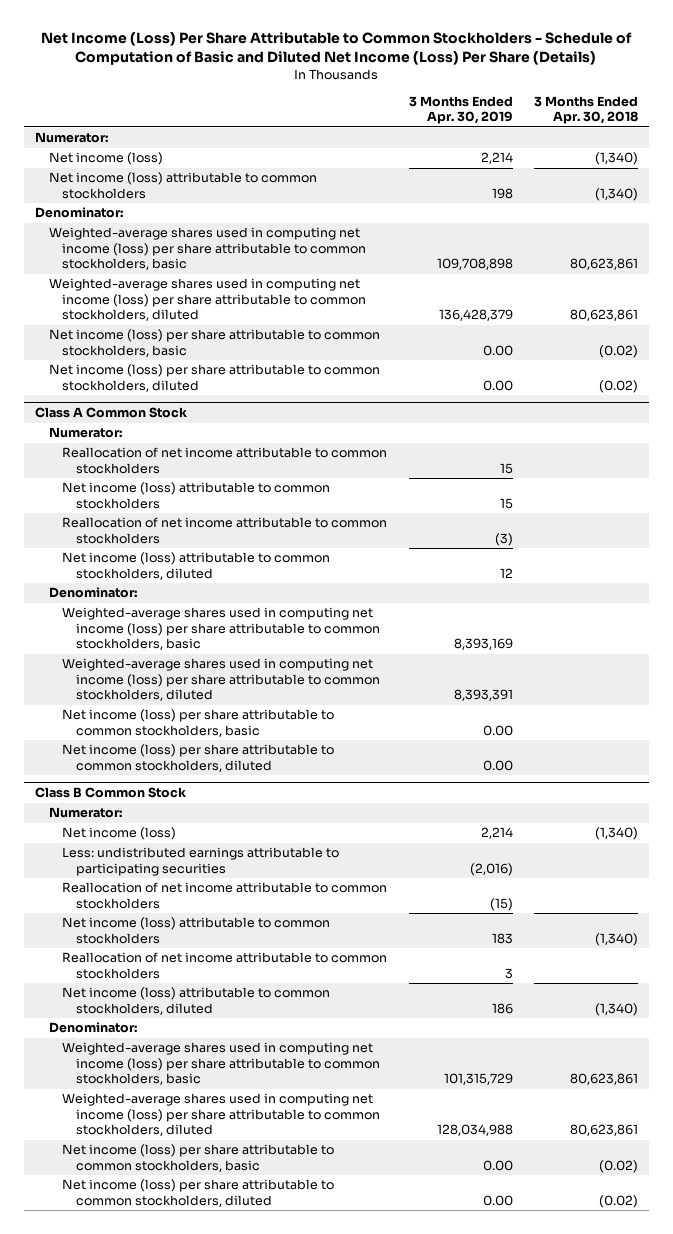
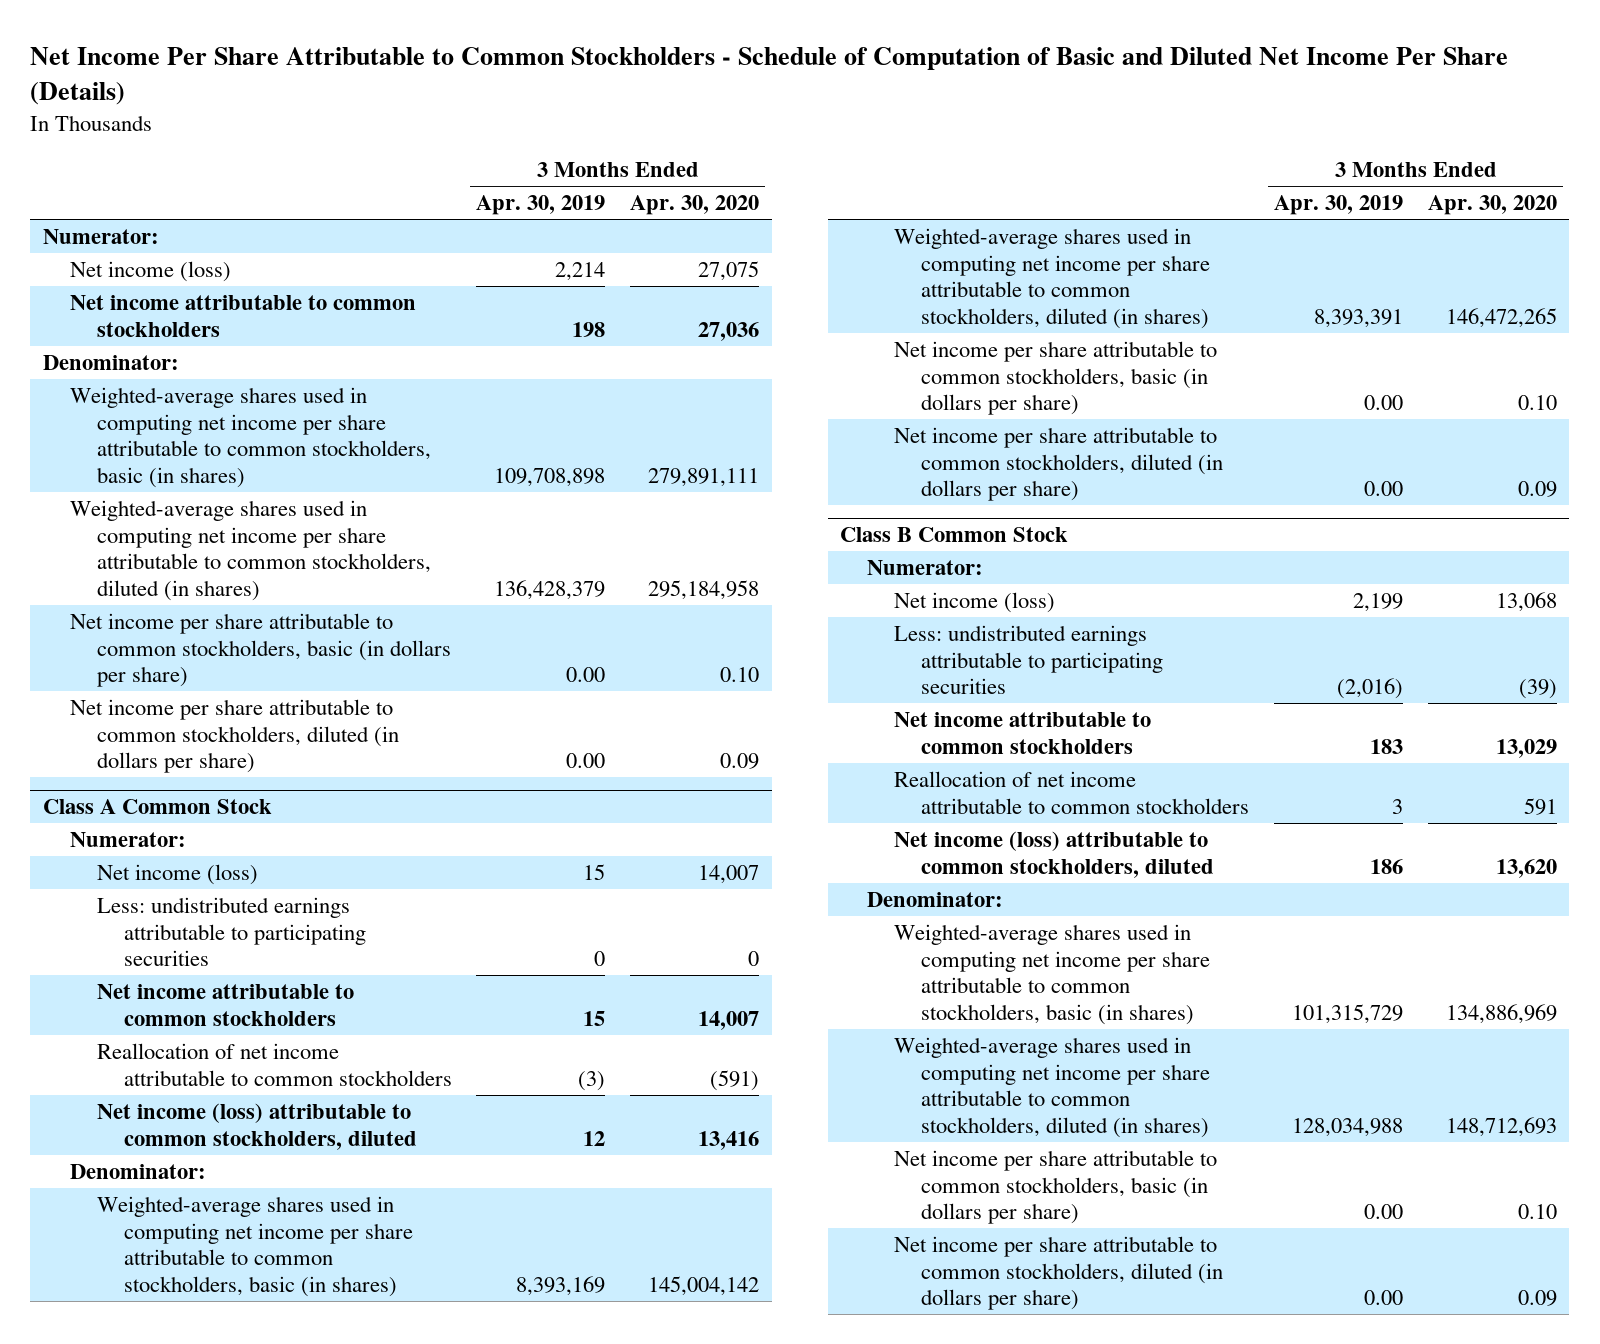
[41,32,633,66] Net Income (Loss) Per Share Attributable to Common Stockholders - Schedule of Computation of Basic and Diluted Net Income (Loss) Per Share (Details) -> [30,47,1509,106] Net Income Per Share Attributable to Common Stockholders - Schedule of Computation of Basic and Diluted Net Income Per Share (Details)
[533,95,638,125] 3 Months Ended Apr. 30, 2018 -> none
none -> [630,195,760,216] Apr. 30, 2020
[48,172,317,199] Net income (loss) attributable to common stockholders -> [69,294,416,337] Net income attributable to common stockholders
[48,227,367,271] Weighted-average shares used in computing net income (loss) per share attributable to common stockholders, basic -> [69,386,431,489] Weighted-average shares used in computing net income per share attributable to common stockholders, basic (in shares)
[48,278,367,322] Weighted-average shares used in computing net income (loss) per share attributable to common stockholders, diluted -> [69,499,431,602] Weighted-average shares used in computing net income per share attributable to common stockholders, diluted (in shares)
[48,329,380,357] Net income (loss) per share attributable to common stockholders, basic -> [69,612,451,688] Net income per share attributable to common stockholders, basic (in dollars per share)
[48,364,380,392] Net income (loss) per share attributable to common stockholders, diluted -> [69,698,399,774] Net income per share attributable to common stockholders, diluted (in dollars per share)
[62,447,388,474] Reallocation of net income attributable to common stockholders -> none
none -> [96,863,258,885] Net income (loss)
none -> [96,896,366,967] Less: undistributed earnings attributable to participating securities
[62,482,331,509] Net income (loss) attributable to common stockholders -> [96,983,354,1026] Net income attributable to common stockholders
[62,607,380,651] Weighted-average shares used in computing net income (loss) per share attributable to common stockholders, basic -> [96,1195,413,1298] Weighted-average shares used in computing net income per share attributable to common stockholders, basic (in shares)
[62,658,380,702] Weighted-average shares used in computing net income (loss) per share attributable to common stockholders, diluted -> [894,227,1211,330] Weighted-average shares used in computing net income per share attributable to common stockholders, diluted (in shares)
[62,709,335,737] Net income (loss) per share attributable to common stockholders, basic -> [894,340,1218,416] Net income per share attributable to common stockholders, basic (in dollars per share)
[62,744,335,772] Net income (loss) per share attributable to common stockholders, diluted -> [894,426,1224,502] Net income per share attributable to common stockholders, diluted (in dollars per share)
[480,827,513,840] 2,214 -> [1353,592,1404,612] 2,199
[62,882,388,909] Reallocation of net income attributable to common stockholders -> none
[62,917,331,944] Net income (loss) attributable to common stockholders -> [894,711,1152,754] Net income attributable to common stockholders
[62,1042,380,1086] Weighted-average shares used in computing net income (loss) per share attributable to common stockholders, basic -> [894,923,1211,1026] Weighted-average shares used in computing net income per share attributable to common stockholders, basic (in shares)
[62,1093,380,1137] Weighted-average shares used in computing net income (loss) per share attributable to common stockholders, diluted -> [894,1036,1211,1139] Weighted-average shares used in computing net income per share attributable to common stockholders, diluted (in shares)
[62,1144,335,1172] Net income (loss) per share attributable to common stockholders, basic -> [894,1149,1218,1225] Net income per share attributable to common stockholders, basic (in dollars per share)
[62,1179,335,1207] Net income (loss) per share attributable to common stockholders, diluted -> [894,1235,1224,1311] Net income per share attributable to common stockholders, diluted (in dollars per share)

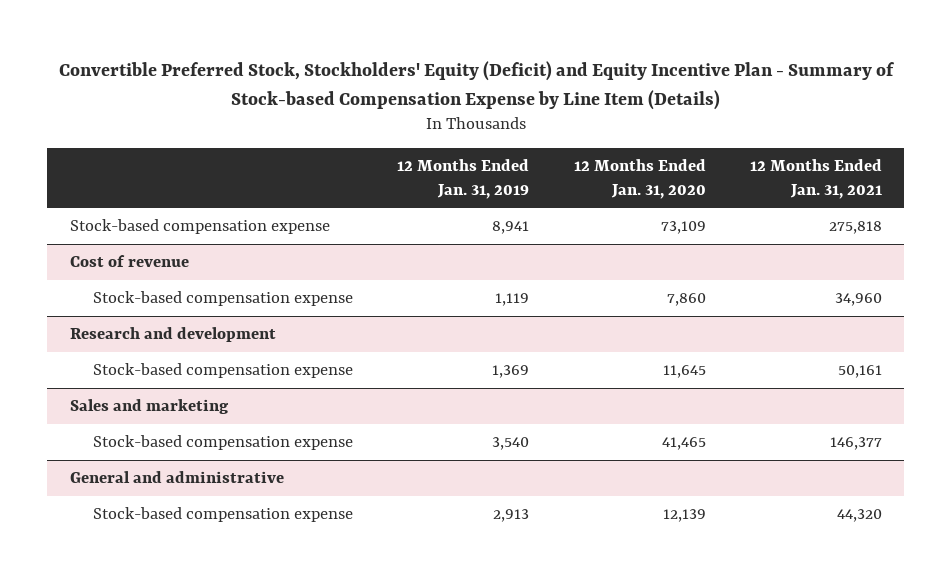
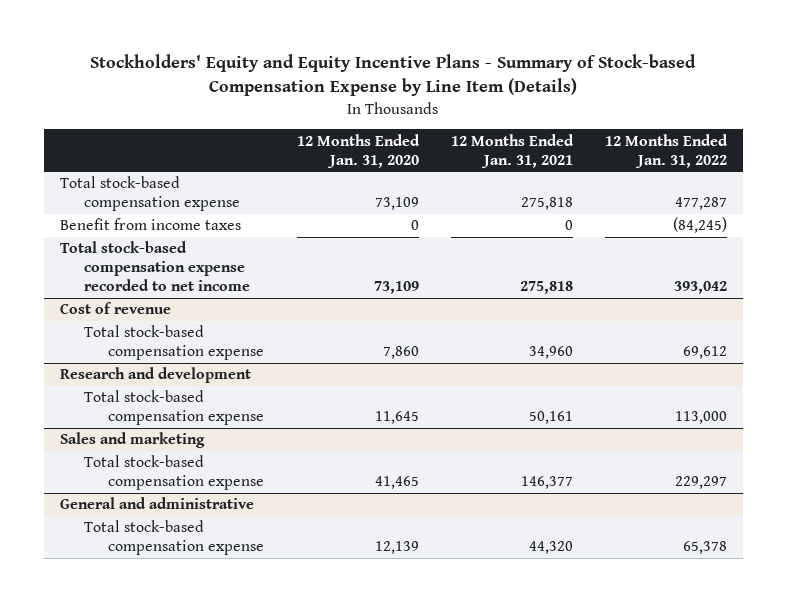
[58,61,895,110] Convertible Preferred Stock, Stockholders' Equity (Deficit) and Equity Incentive Plan - Summary of Stock-based Compensation Expense by Line Item (Details) -> [90,53,697,97] Stockholders' Equity and Equity Incentive Plans - Summary of Stock-based Compensation Expense by Line Item (Details)
[397,158,530,199] 12 Months Ended Jan. 31, 2019 -> none
none -> [604,133,728,168] 12 Months Ended Jan. 31, 2022
[69,219,330,235] Stock-based compensation expense -> [59,176,240,212] Total stock-based compensation expense
none -> [59,218,241,231] Benefit from income taxes
none -> [59,241,250,292] Total stock-based compensation expense recorded to net income
[92,291,353,307] Stock-based compensation expense -> [83,325,265,361] Total stock-based compensation expense
[92,363,353,379] Stock-based compensation expense -> [83,390,265,426] Total stock-based compensation expense
[92,435,353,451] Stock-based compensation expense -> [83,455,265,491] Total stock-based compensation expense
[92,507,353,523] Stock-based compensation expense -> [83,520,265,556] Total stock-based compensation expense

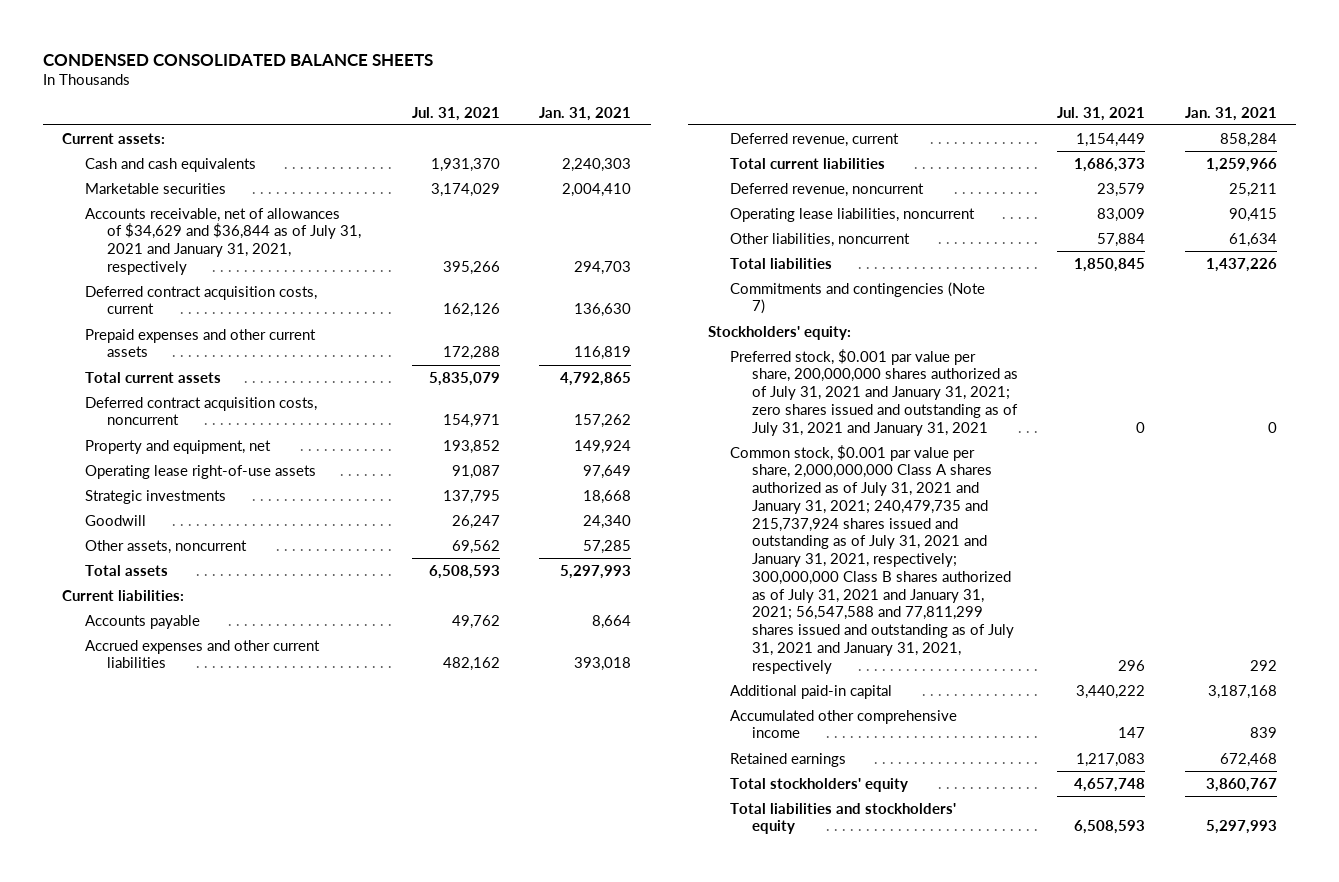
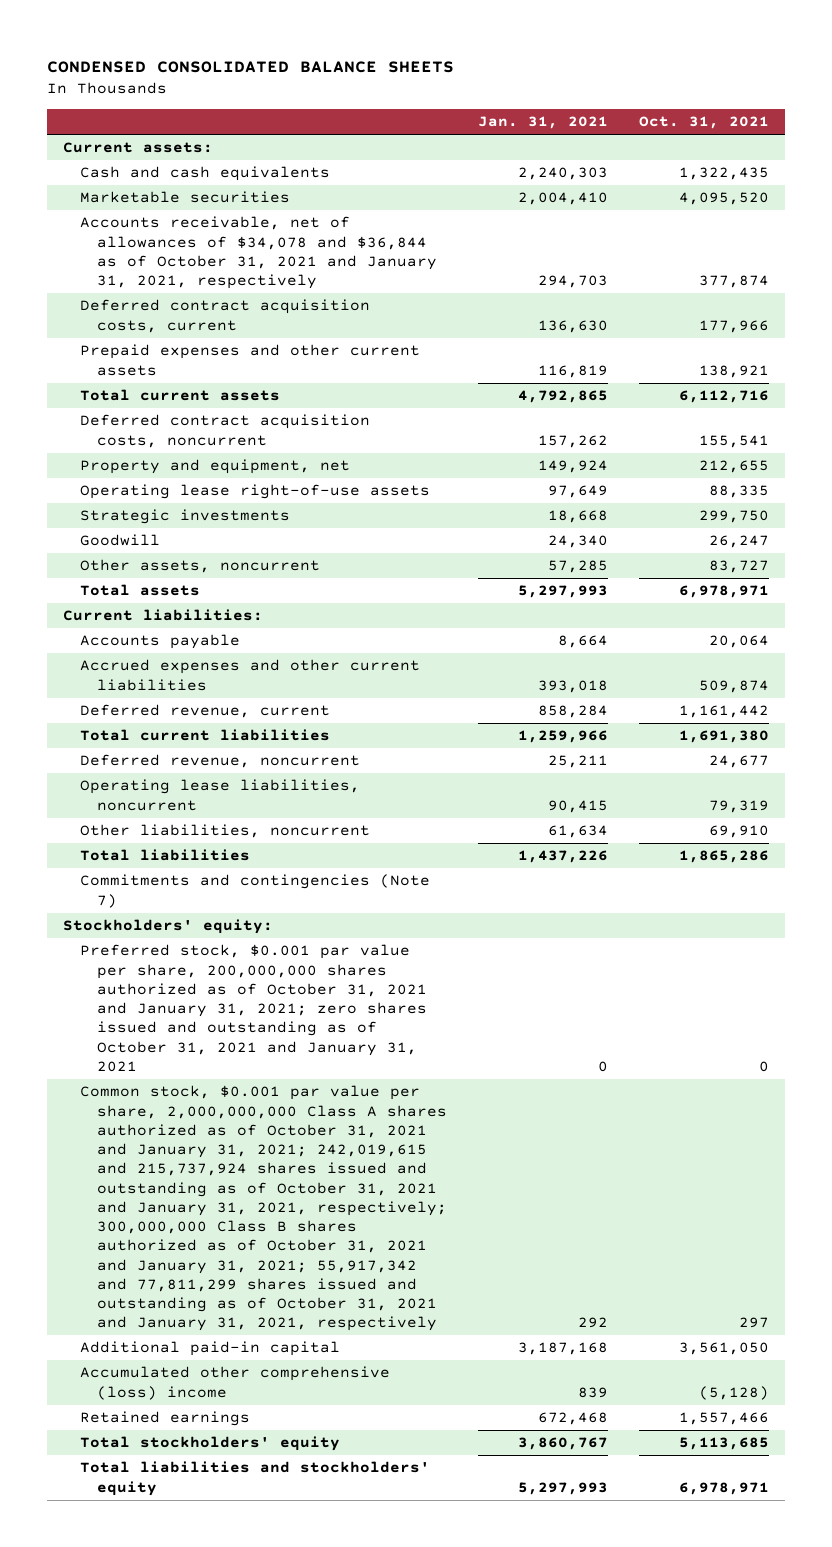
[412,106,501,121] Jul. 31, 2021 -> none
none -> [639,115,770,129] Oct. 31, 2021
[84,207,361,275] Accounts receivable, net of allowances of $34,629 and $36,844 as of July 31, 2021 and January 31, 2021, respectively -> [79,216,438,290] Accounts receivable, net of allowances of $34,078 and $36,844 as of October 31, 2021 and January 31, 2021, respectively
[729,348,1018,436] Preferred stock, $0.001 par value per share, 200,000,000 shares authorized as of July 31, 2021 and January 31, 2021; zero shares issued and outstanding as of July 31, 2021 and January 31, 2021 -> [79,944,428,1072] Preferred stock, $0.001 par value per share, 200,000,000 shares authorized as of October 31, 2021 and January 31, 2021; zero shares issued and outstanding as of October 31, 2021 and January 31, 2021
[729,444,1014,674] Common stock, $0.001 par value per share, 2,000,000,000 Class A shares authorized as of July 31, 2021 and January 31, 2021; 240,479,735 and 215,737,924 shares issued and outstanding as of July 31, 2021 and January 31, 2021, respectively; 300,000,000 Class B shares authorized as of July 31, 2021 and January 31, 2021; 56,547,588 and 77,811,299 shares issued and outstanding as of July 31, 2021 and January 31, 2021, respectively -> [79,1085,448,1332] Common stock, $0.001 par value per share, 2,000,000,000 Class A shares authorized as of October 31, 2021 and January 31, 2021; 242,019,615 and 215,737,924 shares issued and outstanding as of October 31, 2021 and January 31, 2021, respectively; 300,000,000 Class B shares authorized as of October 31, 2021 and January 31, 2021; 55,917,342 and 77,811,299 shares issued and outstanding as of October 31, 2021 and January 31, 2021, respectively
[729,709,957,739] Accumulated other comprehensive income -> [79,1366,390,1400] Accumulated other comprehensive (loss) income

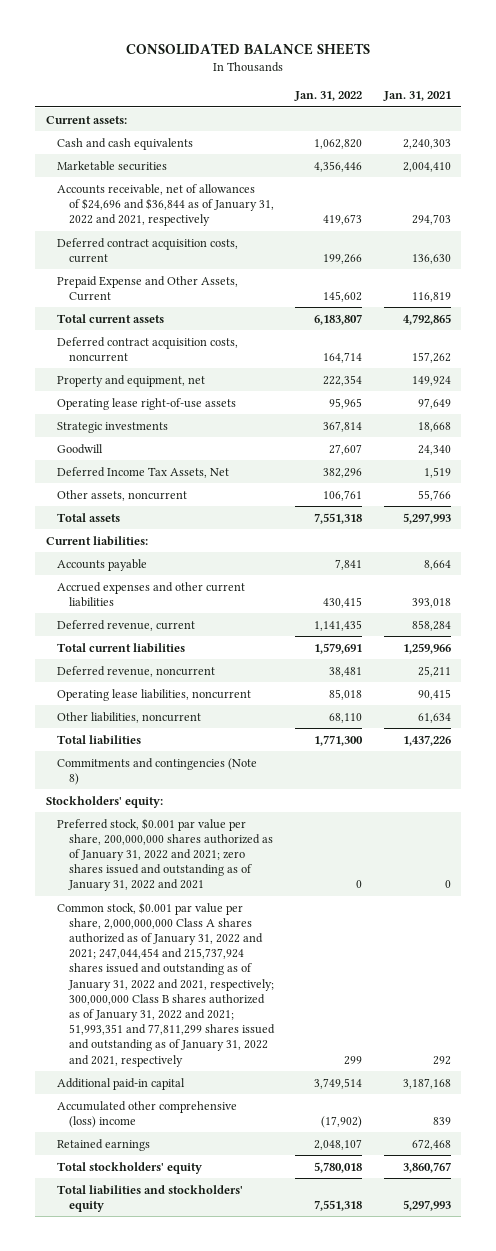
[47,60,455,73] CONDENSED CONSOLIDATED BALANCE SHEETS -> [126,43,371,56] CONSOLIDATED BALANCE SHEETS
[639,115,770,129] Oct. 31, 2021 -> none
none -> [294,91,363,102] Jan. 31, 2022
[79,216,438,290] Accounts receivable, net of allowances of $34,078 and $36,844 as of October 31, 2021 and January 31, 2021, respectively -> [57,183,274,227] Accounts receivable, net of allowances of $24,696 and $36,844 as of January 31, 2022 and 2021, respectively
[79,344,420,376] Prepaid expenses and other current assets -> [57,275,239,301] Prepaid Expense and Other Assets, Current
none -> [57,466,230,478] Deferred Income Tax Assets, Net
[548,560,609,574] 57,285 -> [417,489,451,501] 55,766
[79,874,430,908] Commitments and contingencies (Note 7) -> [57,757,258,785] Commitments and contingencies (Note 8)
[79,944,428,1072] Preferred stock, $0.001 par value per share, 200,000,000 shares authorized as of October 31, 2021 and January 31, 2021; zero shares issued and outstanding as of October 31, 2021 and January 31, 2021 -> [57,817,273,892] Preferred stock, $0.001 par value per share, 200,000,000 shares authorized as of January 31, 2022 and 2021; zero shares issued and outstanding as of January 31, 2022 and 2021
[79,1085,448,1332] Common stock, $0.001 par value per share, 2,000,000,000 Class A shares authorized as of October 31, 2021 and January 31, 2021; 242,019,615 and 215,737,924 shares issued and outstanding as of October 31, 2021 and January 31, 2021, respectively; 300,000,000 Class B shares authorized as of October 31, 2021 and January 31, 2021; 55,917,342 and 77,811,299 shares issued and outstanding as of October 31, 2021 and January 31, 2021, respectively -> [57,901,275,1067] Common stock, $0.001 par value per share, 2,000,000,000 Class A shares authorized as of January 31, 2022 and 2021; 247,044,454 and 215,737,924 shares issued and outstanding as of January 31, 2022 and 2021, respectively; 300,000,000 Class B shares authorized as of January 31, 2022 and 2021; 51,993,351 and 77,811,299 shares issued and outstanding as of January 31, 2022 and 2021, respectively

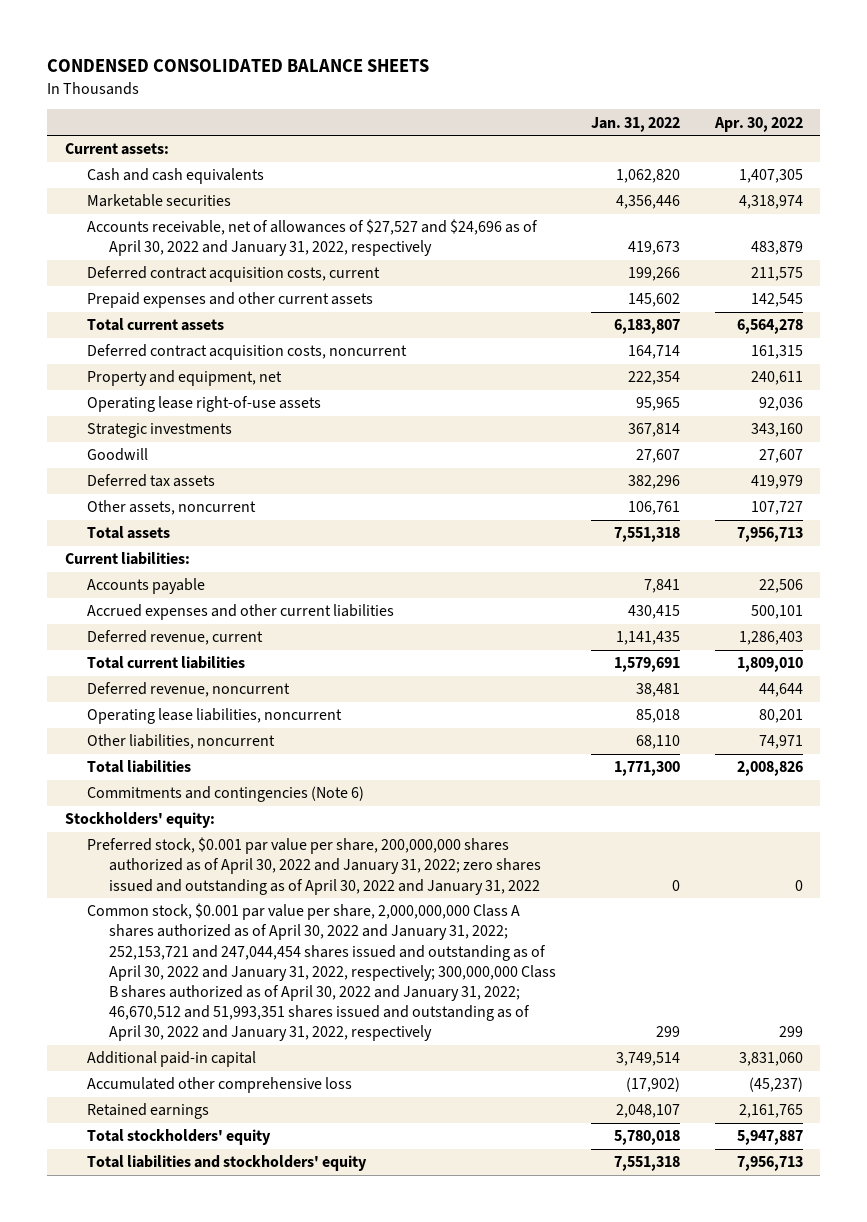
[126,43,371,56] CONSOLIDATED BALANCE SHEETS -> [47,59,430,73] CONDENSED CONSOLIDATED BALANCE SHEETS
[382,91,451,102] Jan. 31, 2021 -> none
none -> [713,116,803,132] Apr. 30, 2022
[57,183,274,227] Accounts receivable, net of allowances of $24,696 and $36,844 as of January 31, 2022 and 2021, respectively -> [86,219,538,257] Accounts receivable, net of allowances of $27,527 and $24,696 as of April 30, 2022 and January 31, 2022, respectively
[57,275,239,301] Prepaid Expense and Other Assets, Current -> [86,292,373,309] Prepaid expenses and other current assets
[57,466,230,478] Deferred Income Tax Assets, Net -> [86,474,215,488] Deferred tax assets
[57,757,258,785] Commitments and contingencies (Note 8) -> [86,786,364,803] Commitments and contingencies (Note 6)
[57,817,273,892] Preferred stock, $0.001 par value per share, 200,000,000 shares authorized as of January 31, 2022 and 2021; zero shares issued and outstanding as of January 31, 2022 and 2021 -> [86,837,542,895] Preferred stock, $0.001 par value per share, 200,000,000 shares authorized as of April 30, 2022 and January 31, 2022; zero shares issued and outstanding as of April 30, 2022 and January 31, 2022
[57,901,275,1067] Common stock, $0.001 par value per share, 2,000,000,000 Class A shares authorized as of January 31, 2022 and 2021; 247,044,454 and 215,737,924 shares issued and outstanding as of January 31, 2022 and 2021, respectively; 300,000,000 Class B shares authorized as of January 31, 2022 and 2021; 51,993,351 and 77,811,299 shares issued and outstanding as of January 31, 2022 and 2021, respectively -> [86,903,557,1042] Common stock, $0.001 par value per share, 2,000,000,000 Class A shares authorized as of April 30, 2022 and January 31, 2022; 252,153,721 and 247,044,454 shares issued and outstanding as of April 30, 2022 and January 31, 2022, respectively; 300,000,000 Class B shares authorized as of April 30, 2022 and January 31, 2022; 46,670,512 and 51,993,351 shares issued and outstanding as of April 30, 2022 and January 31, 2022, respectively
[57,1100,238,1128] Accumulated other comprehensive (loss) income -> [86,1077,352,1094] Accumulated other comprehensive loss

